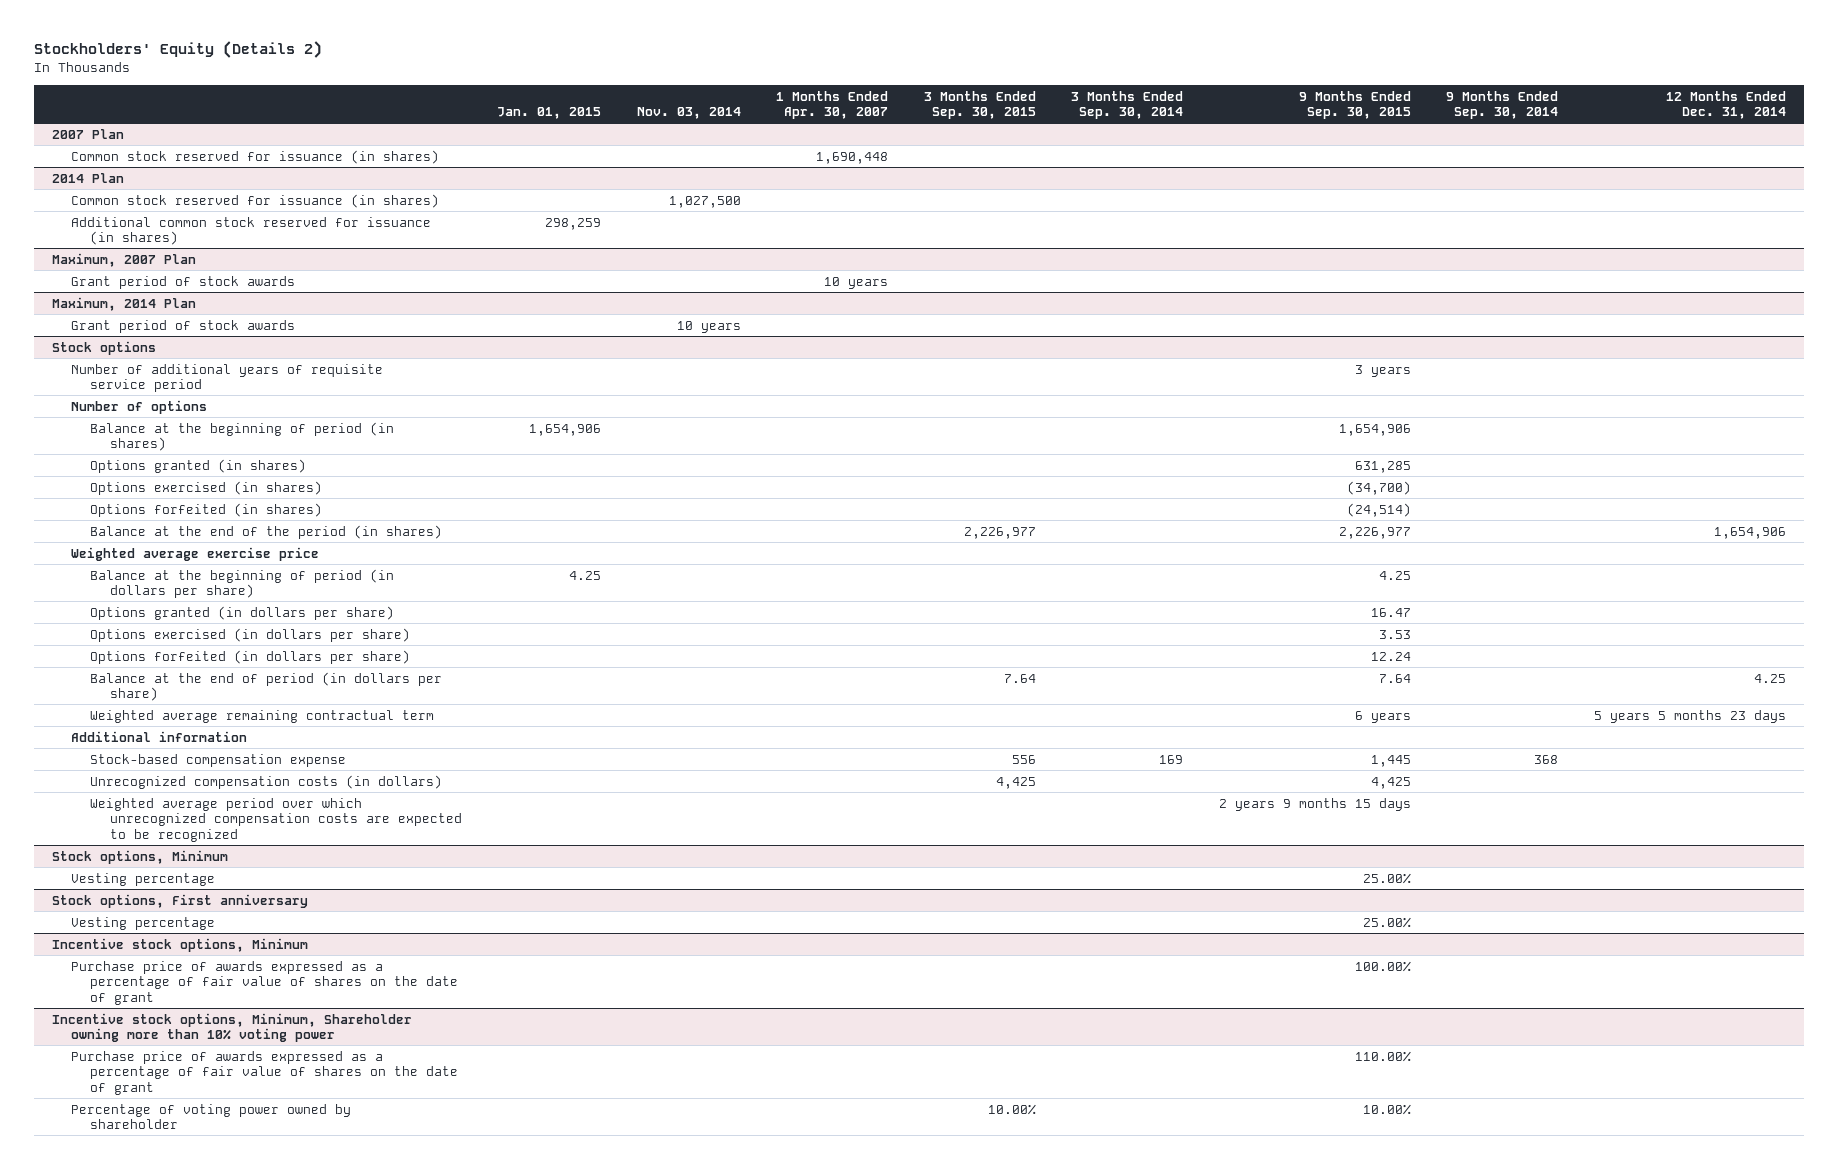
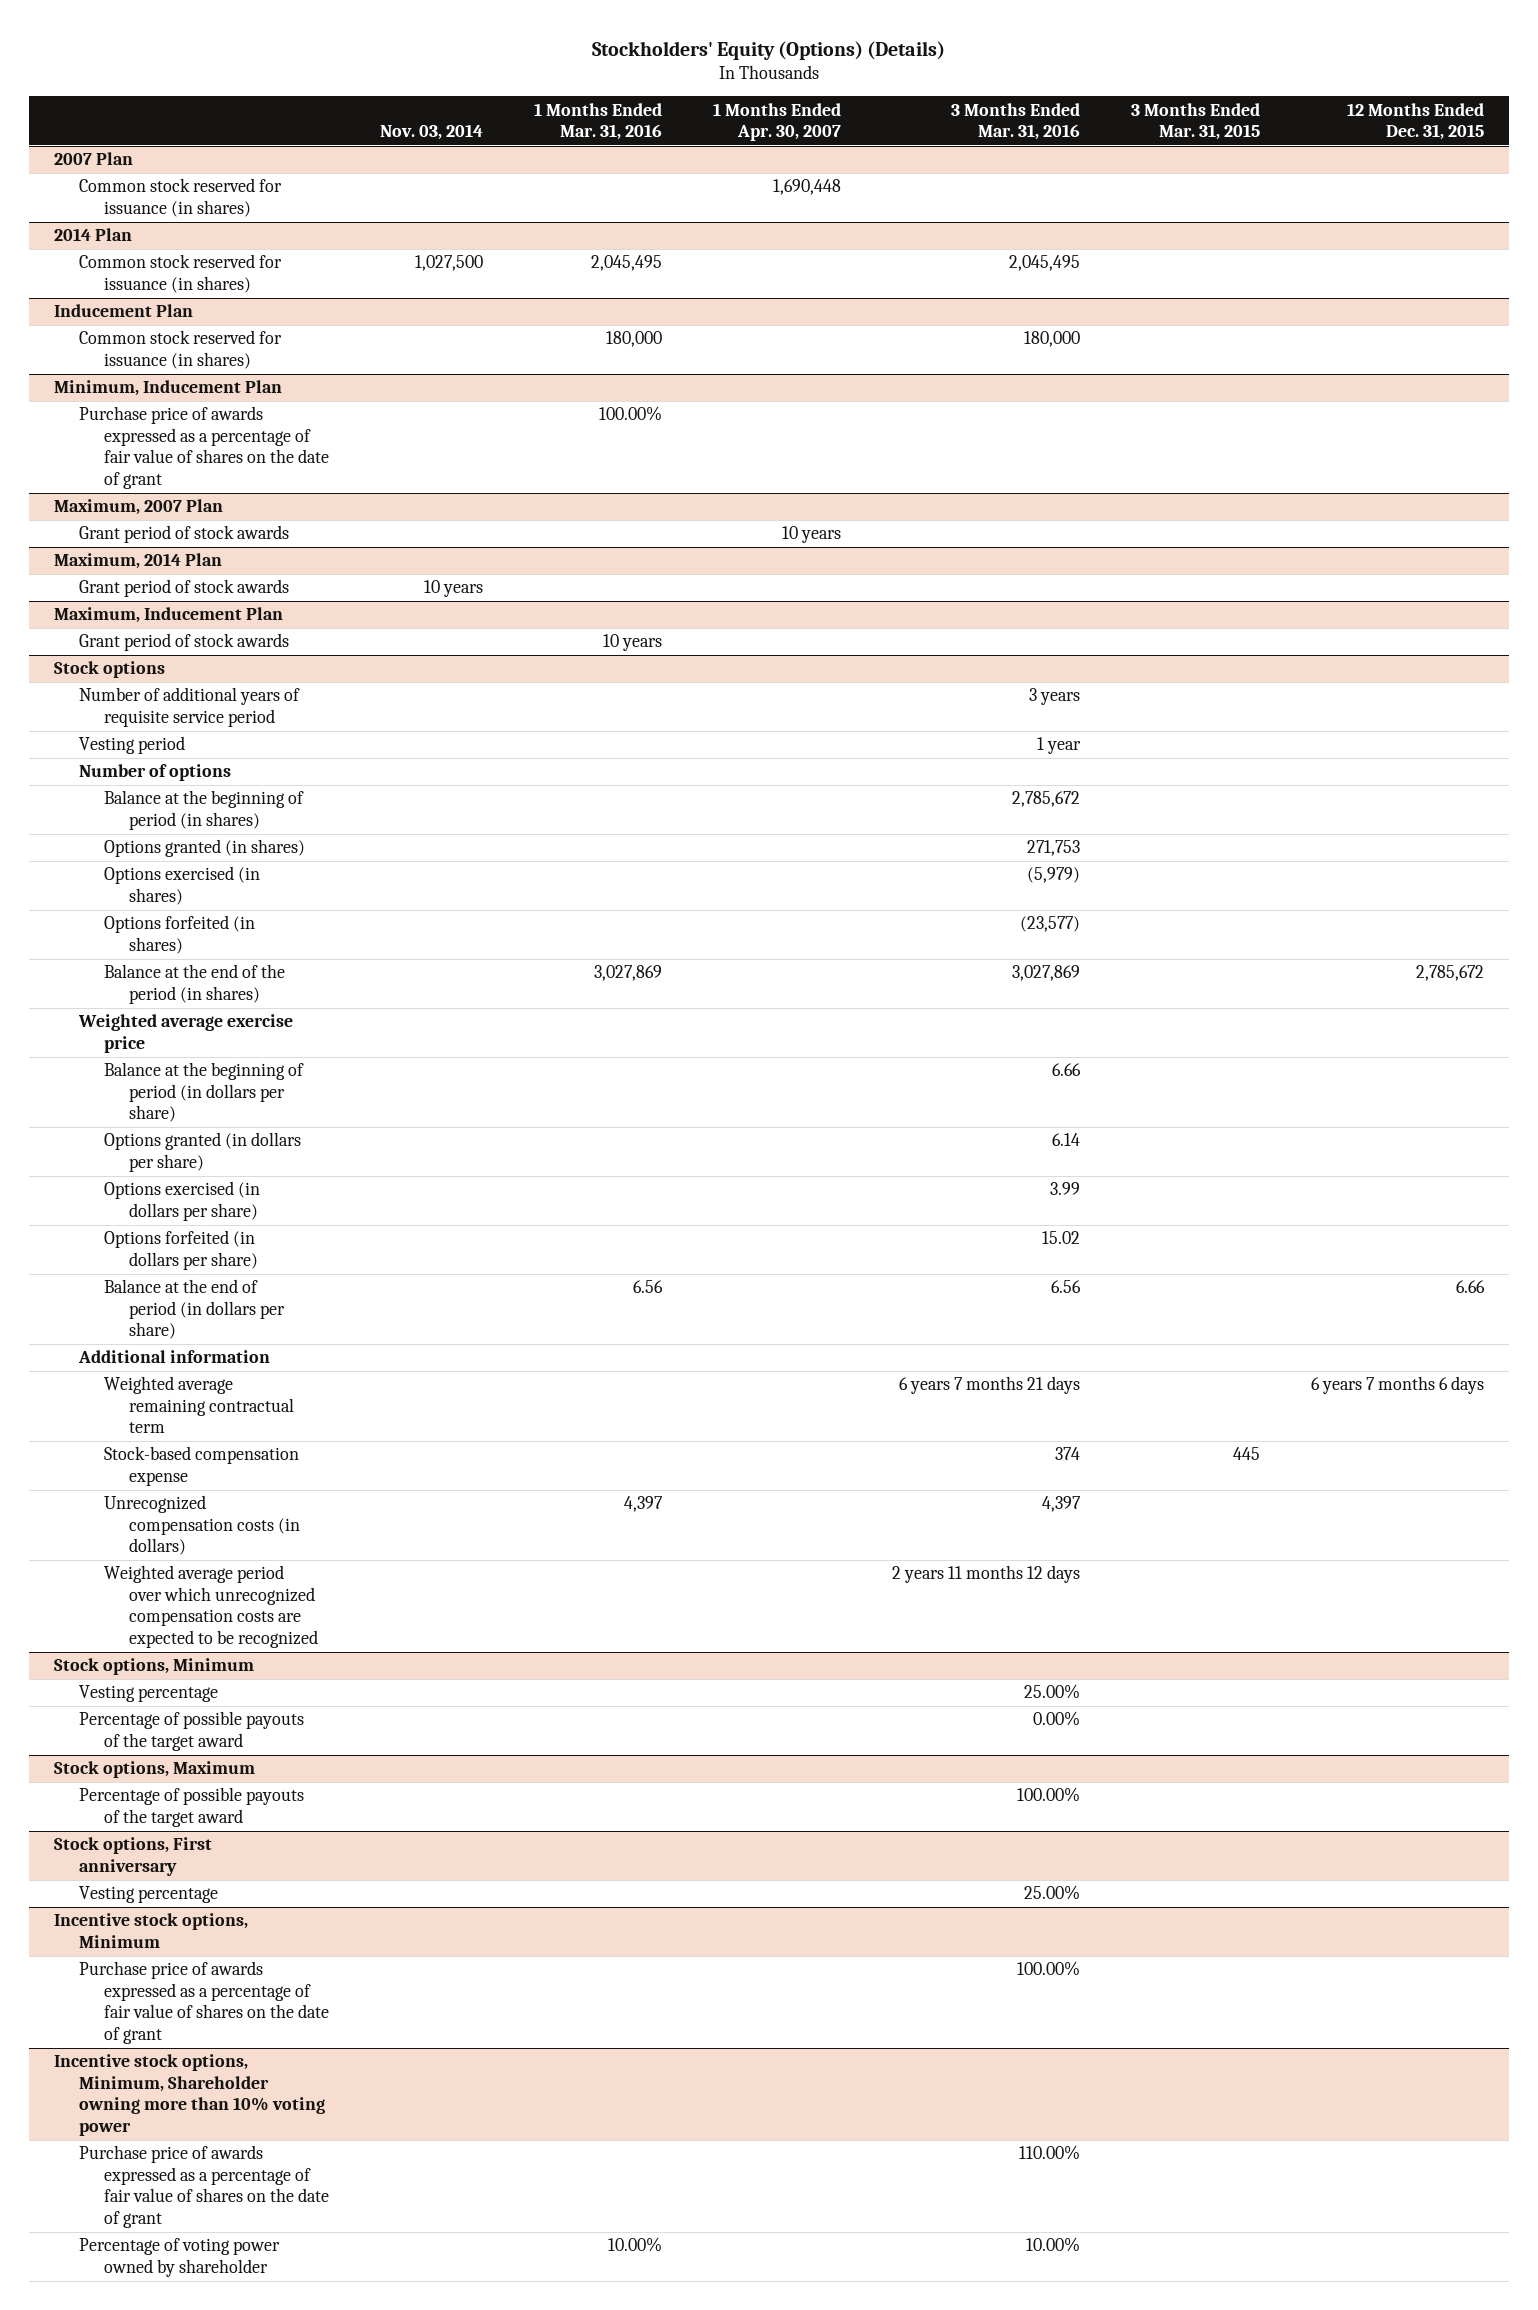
[33,41,322,59] Stockholders' Equity (Details 2) -> [591,40,945,60] Stockholders' Equity (Options) (Details)
[497,107,602,120] Jan. 01, 2015 -> none
[923,90,1036,120] 3 Months Ended Sep. 30, 2015 -> none
[1071,90,1184,120] 3 Months Ended Sep. 30, 2014 -> none
[1298,90,1411,120] 9 Months Ended Sep. 30, 2015 -> none
[1446,90,1559,120] 9 Months Ended Sep. 30, 2014 -> none
[1665,90,1786,120] 12 Months Ended Dec. 31, 2014 -> none
none -> [533,102,662,141] 1 Months Ended Mar. 31, 2016
none -> [950,102,1080,141] 3 Months Ended Mar. 31, 2016
none -> [1130,102,1260,141] 3 Months Ended Mar. 31, 2015
none -> [1346,102,1484,141] 12 Months Ended Dec. 31, 2015
[70,216,431,246] Additional common stock reserved for issuance (in shares) -> none
none -> [54,304,194,318] Inducement Plan
none -> [78,330,282,369] Common stock reserved for issuance (in shares)
none -> [54,380,283,397] Minimum, Inducement Plan
none -> [78,406,329,489] Purchase price of awards expressed as a percentage of fair value of shares on the date of grant
none -> [54,607,284,624] Maximum, Inducement Plan
none -> [78,633,289,652] Grant period of stock awards
none -> [78,736,185,755] Vesting period
[90,709,435,723] Weighted average remaining contractual term -> [103,1376,294,1434] Weighted average remaining contractual term
none -> [78,1711,304,1751] Percentage of possible payouts of the target award
none -> [54,1761,256,1779] Stock options, Maximum
none -> [78,1787,304,1827] Percentage of possible payouts of the target award

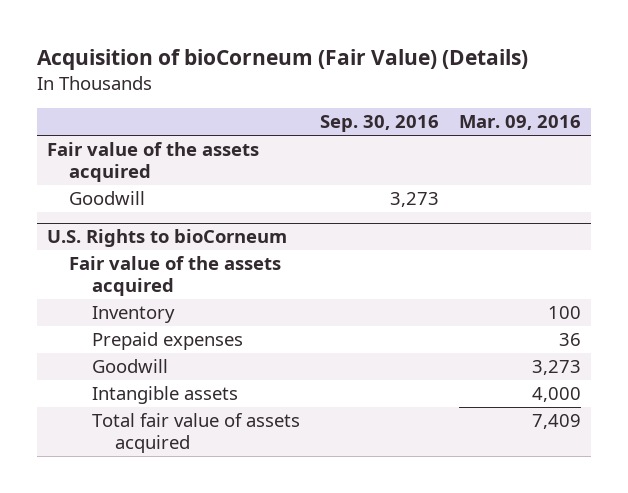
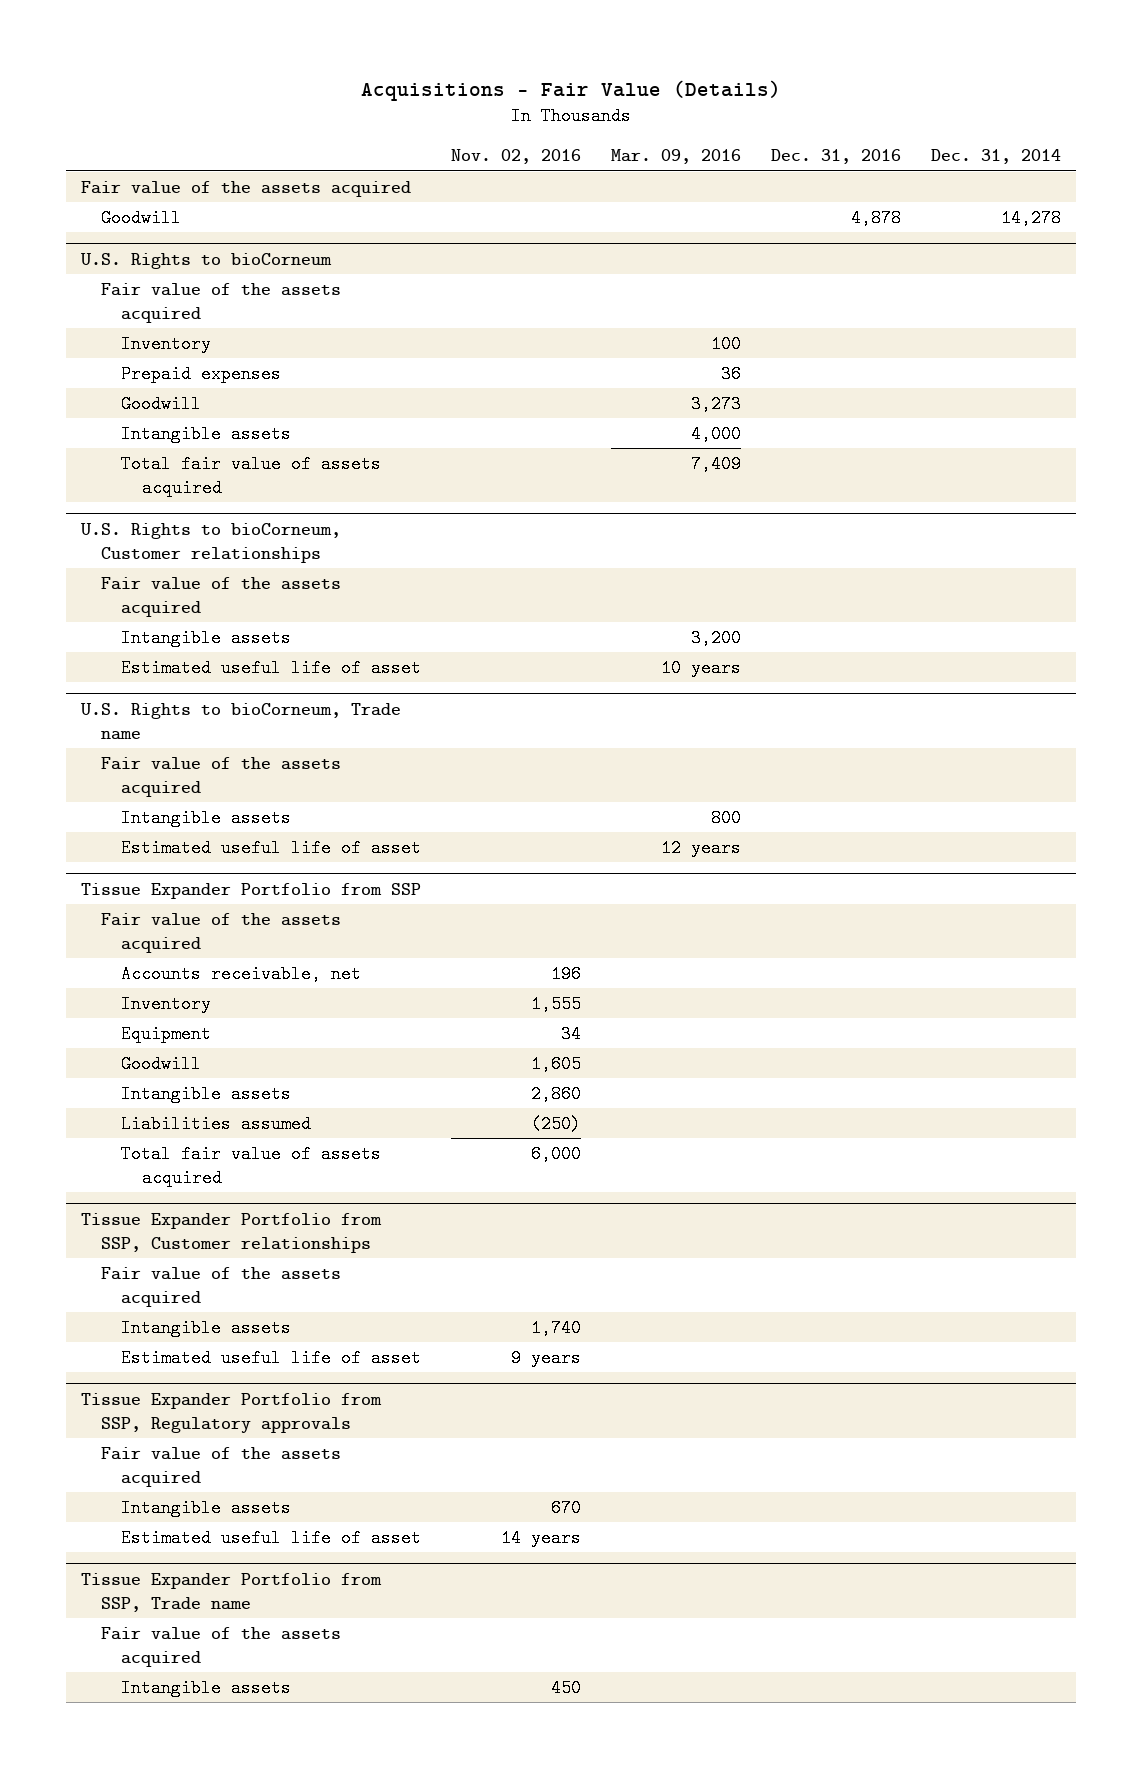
[36,49,528,71] Acquisition of bioCorneum (Fair Value) (Details) -> [360,79,781,101] Acquisitions - Fair Value (Details)
[320,115,440,133] Sep. 30, 2016 -> none
none -> [451,149,582,165] Nov. 02, 2016
none -> [770,149,901,165] Dec. 31, 2016
none -> [930,149,1061,165] Dec. 31, 2014
none -> [79,522,341,563] U.S. Rights to bioCorneum, Customer relationships
none -> [101,577,342,617] Fair value of the assets acquired
none -> [121,629,292,648] Intangible assets
none -> [121,659,422,678] Estimated useful life of asset
none -> [79,702,401,740] U.S. Rights to bioCorneum, Trade name
none -> [101,757,342,797] Fair value of the assets acquired
none -> [121,809,292,828] Intangible assets
none -> [121,839,422,858] Estimated useful life of asset
none -> [80,882,421,899] Tissue Expander Portfolio from SSP
none -> [101,913,342,953] Fair value of the assets acquired
none -> [121,965,362,984] Accounts receivable, net
none -> [121,995,212,1014] Inventory
none -> [121,1025,212,1044] Equipment
none -> [121,1055,202,1074] Goodwill
none -> [121,1085,292,1104] Intangible assets
none -> [121,1115,312,1134] Liabilities assumed
none -> [121,1145,382,1187] Total fair value of assets acquired
none -> [80,1212,382,1253] Tissue Expander Portfolio from SSP, Customer relationships
none -> [101,1267,342,1307] Fair value of the assets acquired
none -> [121,1319,292,1338] Intangible assets
none -> [121,1349,422,1368] Estimated useful life of asset
none -> [80,1392,382,1433] Tissue Expander Portfolio from SSP, Regulatory approvals
none -> [101,1447,342,1487] Fair value of the assets acquired
none -> [121,1499,292,1518] Intangible assets
none -> [121,1529,422,1548] Estimated useful life of asset
none -> [80,1572,382,1612] Tissue Expander Portfolio from SSP, Trade name
none -> [101,1627,342,1667] Fair value of the assets acquired
none -> [121,1679,292,1698] Intangible assets

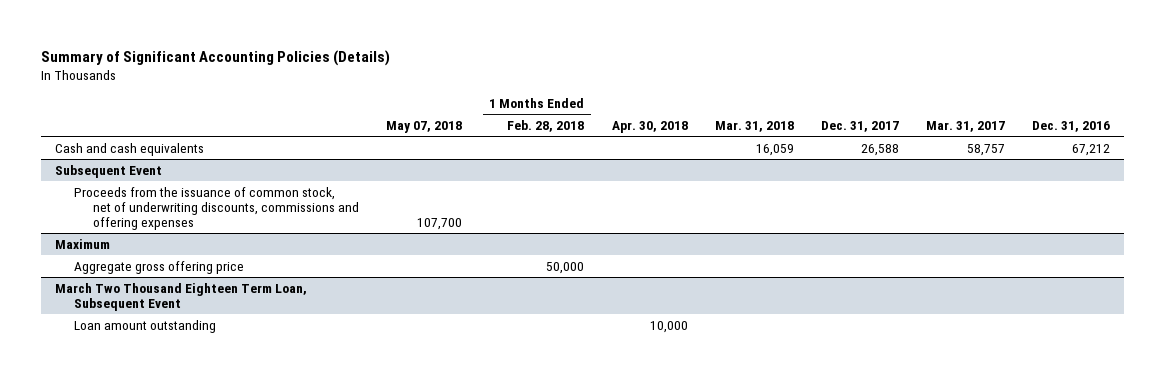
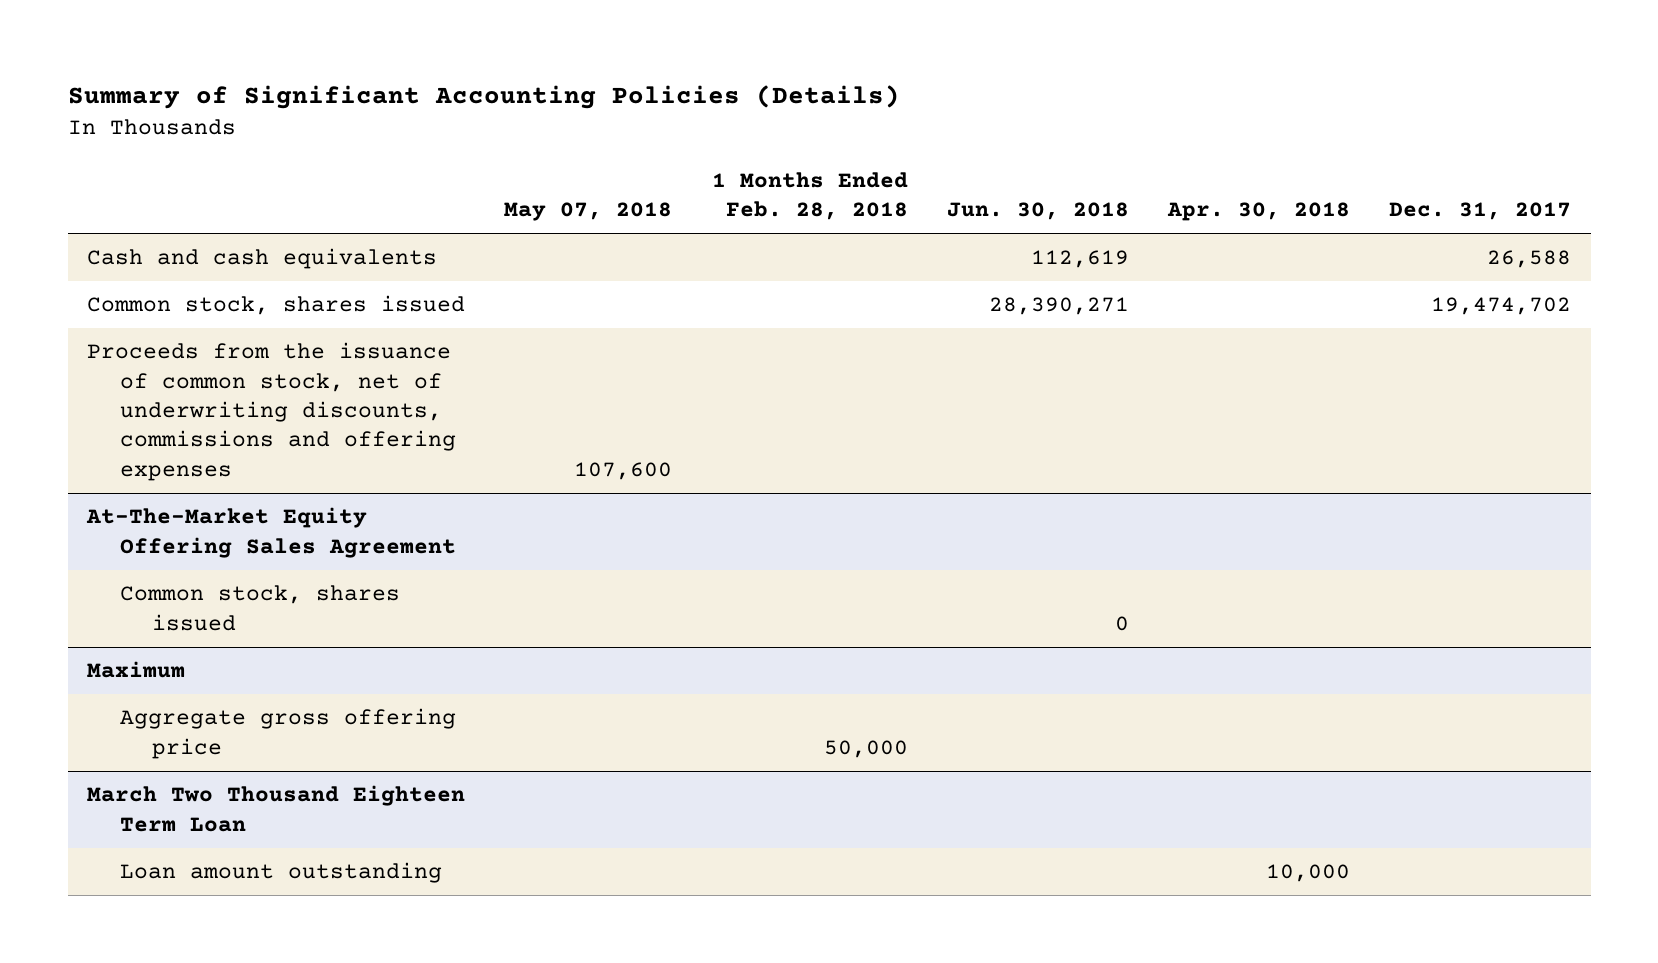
[714,121,794,133] Mar. 31, 2018 -> none
[926,121,1006,133] Mar. 31, 2017 -> none
[1032,121,1111,133] Dec. 31, 2016 -> none
none -> [946,202,1129,221] Jun. 30, 2018
[54,164,162,178] Subsequent Event -> none
[73,186,360,231] Proceeds from the issuance of common stock, net of underwriting discounts, commissions and offering expenses -> none
none -> [87,295,466,316] Common stock, shares issued
none -> [87,342,456,481] Proceeds from the issuance of common stock, net of underwriting discounts, commissions and offering expenses
none -> [86,507,456,558] At-The-Market Equity Offering Sales Agreement
none -> [119,585,400,631] Common stock, shares issued
[54,282,307,311] March Two Thousand Eighteen Term Loan, Subsequent Event -> [87,785,466,832] March Two Thousand Eighteen Term Loan

